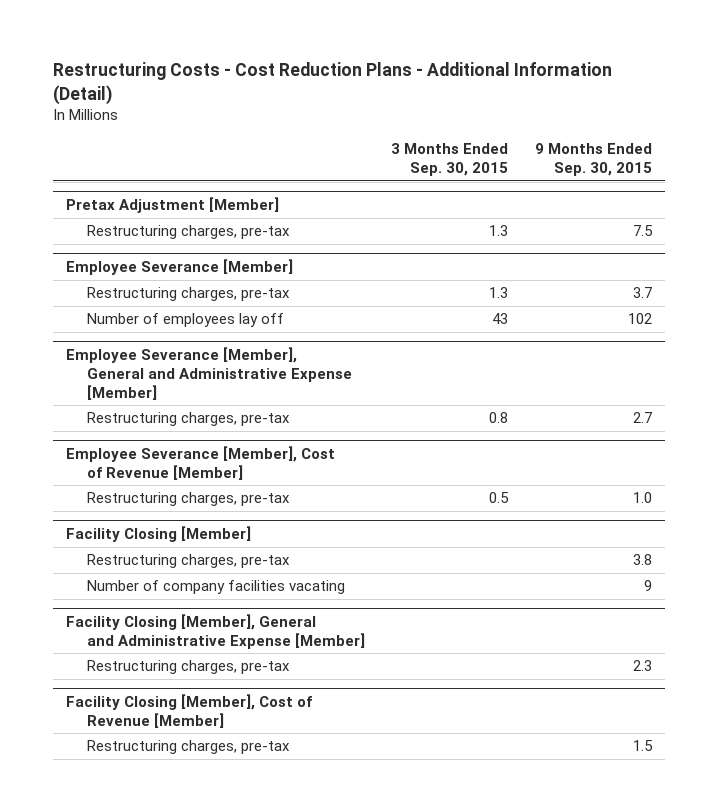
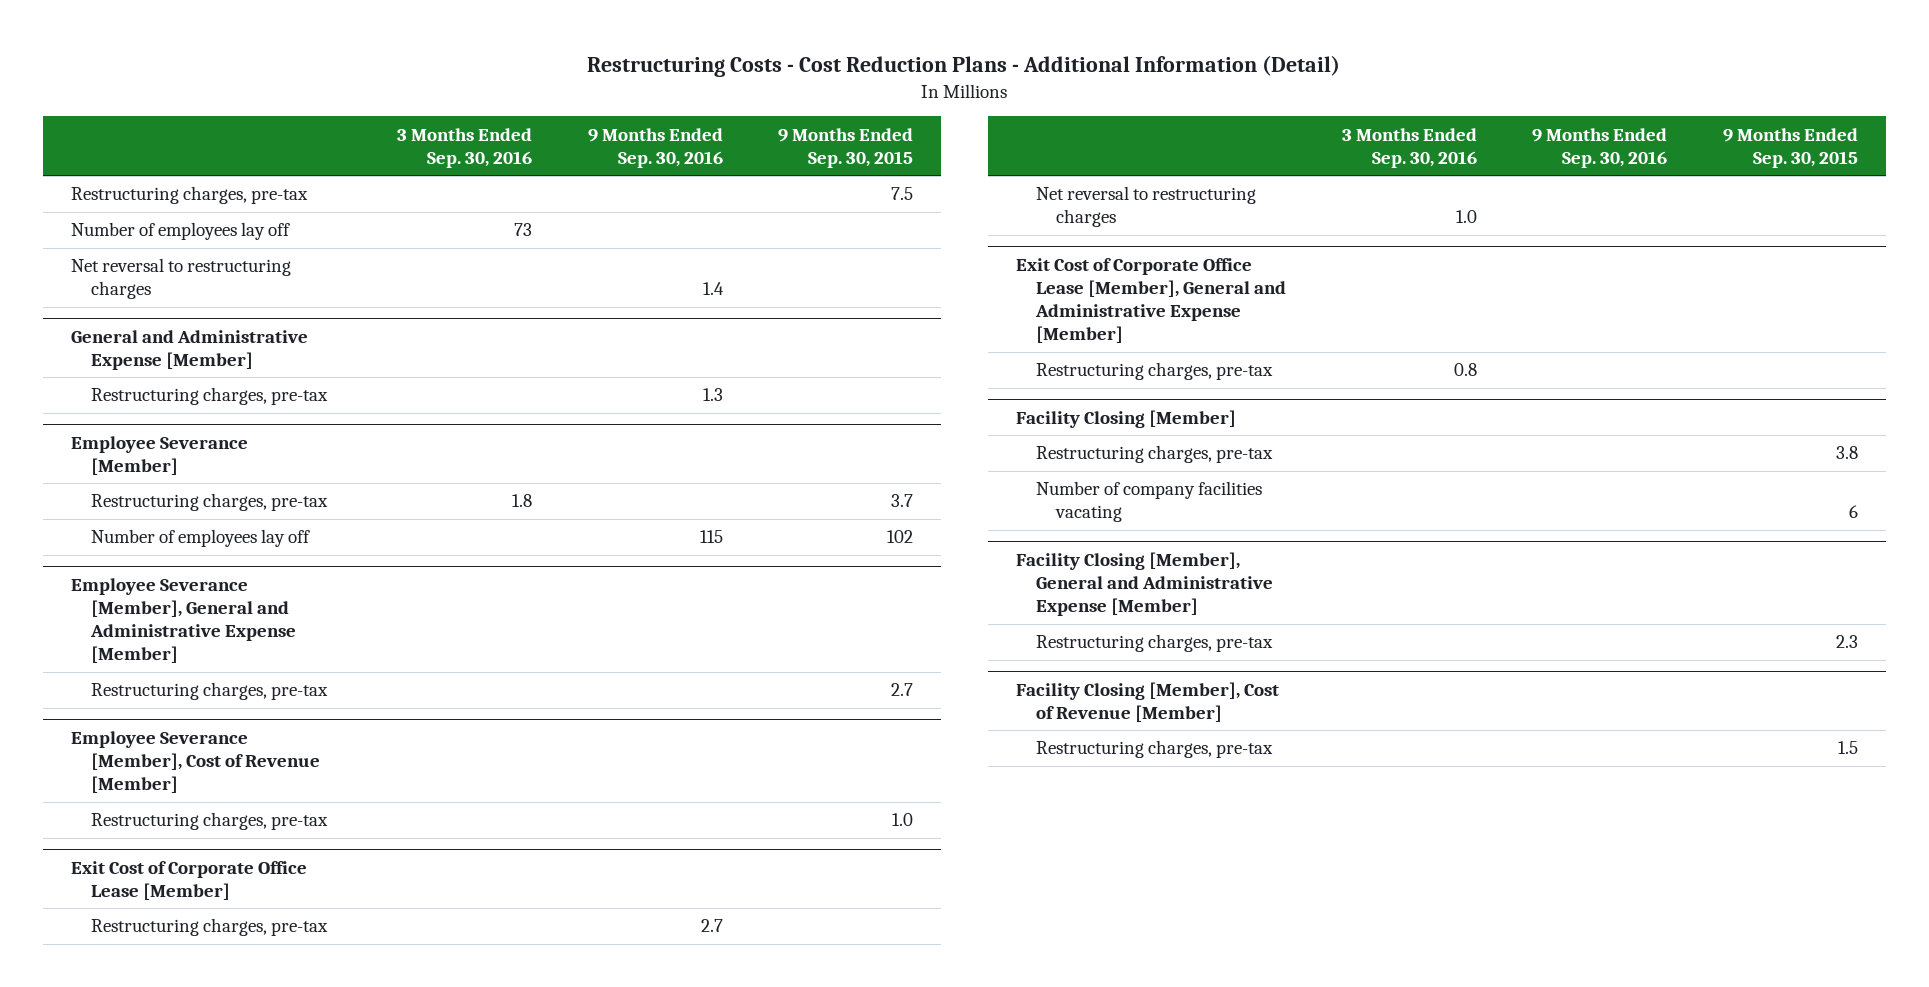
[391,143,509,177] 3 Months Ended Sep. 30, 2015 -> none
none -> [396,127,532,168] 3 Months Ended Sep. 30, 2016
none -> [587,127,723,168] 9 Months Ended Sep. 30, 2016
[65,196,279,213] Pretax Adjustment [Member] -> none
none -> [70,222,290,241] Number of employees lay off
none -> [70,258,291,300] Net reversal to restructuring charges
none -> [70,329,308,370] General and Administrative Expense [Member]
none -> [91,387,329,406] Restructuring charges, pre-tax
none -> [70,860,307,900] Exit Cost of Corporate Office Lease [Member]
none -> [91,918,329,937] Restructuring charges, pre-tax
none -> [1036,186,1257,228] Net reversal to restructuring charges
none -> [1015,257,1287,344] Exit Cost of Corporate Office Lease [Member], General and Administrative Expense [Member]
none -> [1036,362,1274,381] Restructuring charges, pre-tax
[643,580,652,592] 9 -> [1848,505,1858,519] 6

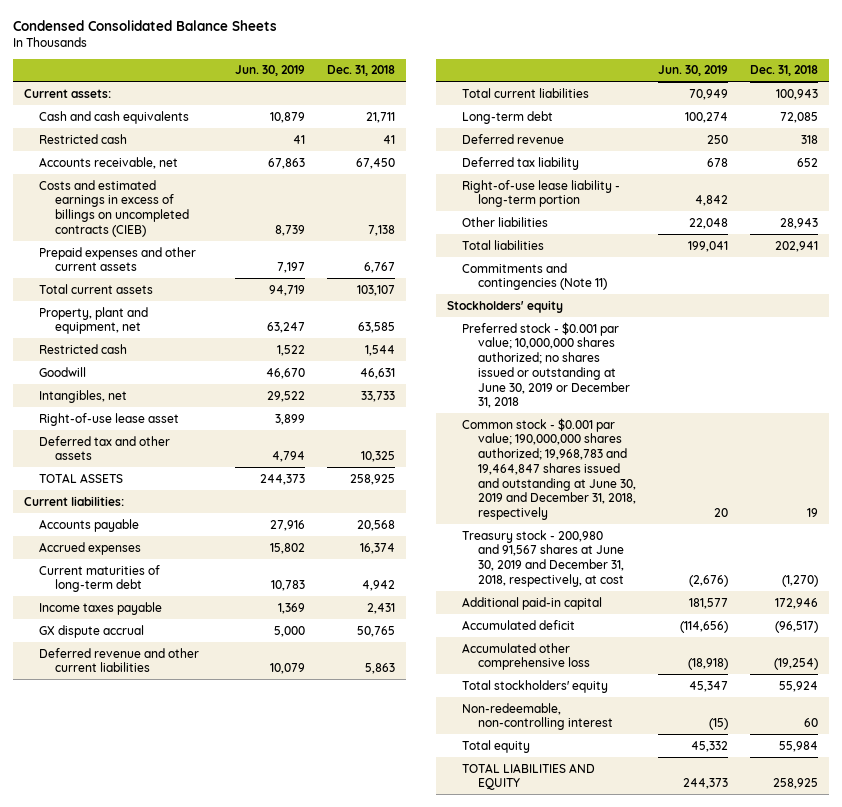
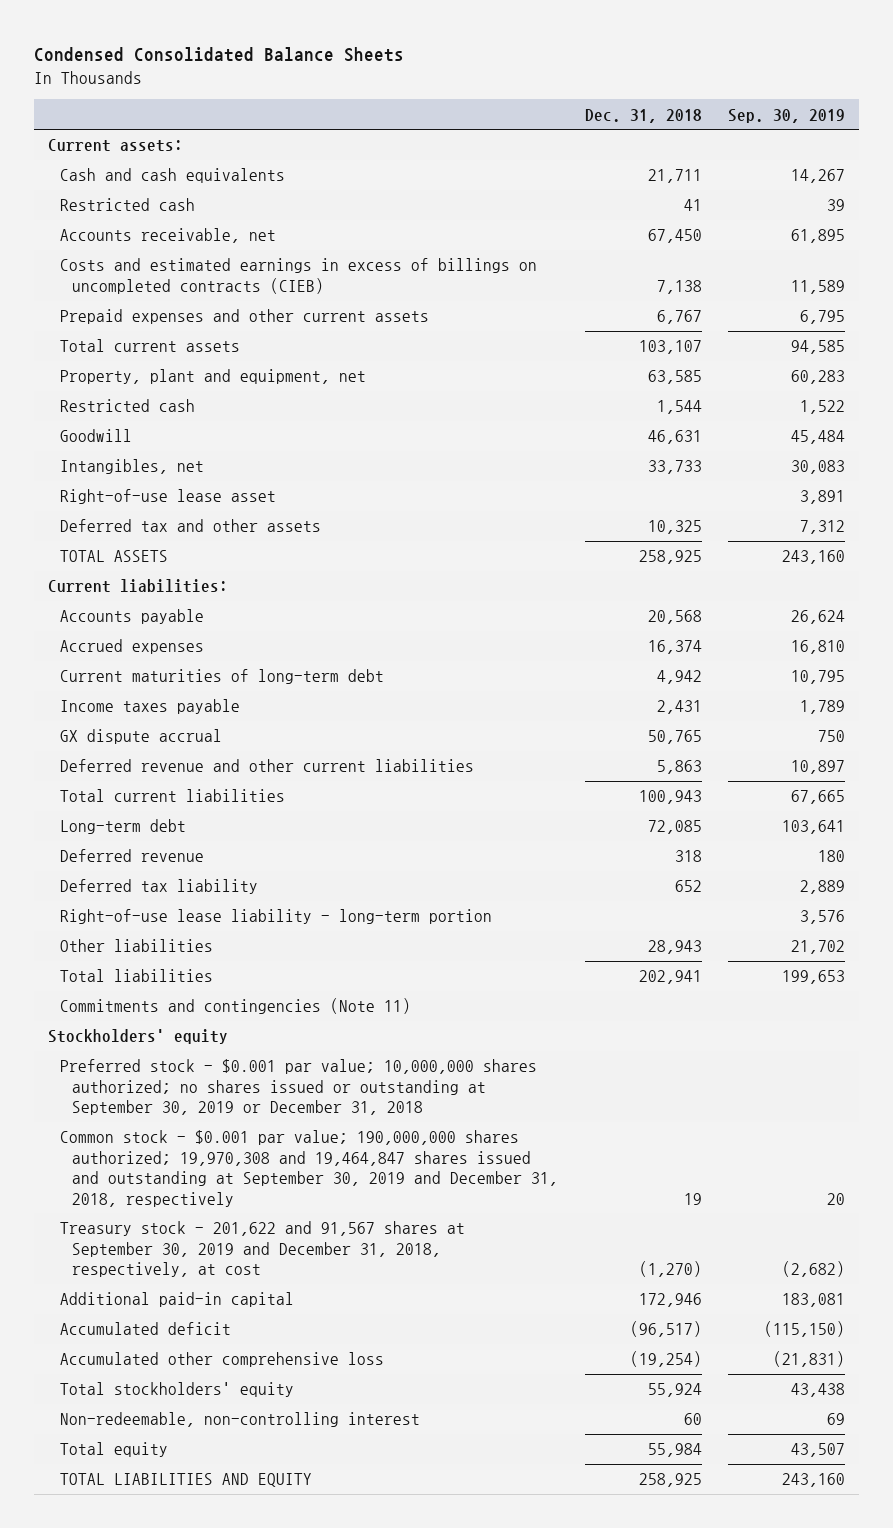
[234,65,305,77] Jun. 30, 2019 -> none
none -> [728,108,846,123] Sep. 30, 2019
[462,321,630,409] Preferred stock - $0.001 par value; 10,000,000 shares authorized; no shares issued or outstanding at June 30, 2019 or December 31, 2018 -> [59,1059,537,1116] Preferred stock - $0.001 par value; 10,000,000 shares authorized; no shares issued or outstanding at September 30, 2019 or December 31, 2018
[462,417,636,521] Common stock - $0.001 par value; 190,000,000 shares authorized; 19,968,783 and 19,464,847 shares issued and outstanding at June 30, 2019 and December 31, 2018, respectively -> [59,1130,559,1207] Common stock - $0.001 par value; 190,000,000 shares authorized; 19,970,308 and 19,464,847 shares issued and outstanding at September 30, 2019 and December 31, 2018, respectively
[462,529,624,587] Treasury stock - 200,980 and 91,567 shares at June 30, 2019 and December 31, 2018, respectively, at cost -> [59,1221,465,1278] Treasury stock - 201,622 and 91,567 shares at September 30, 2019 and December 31, 2018, respectively, at cost

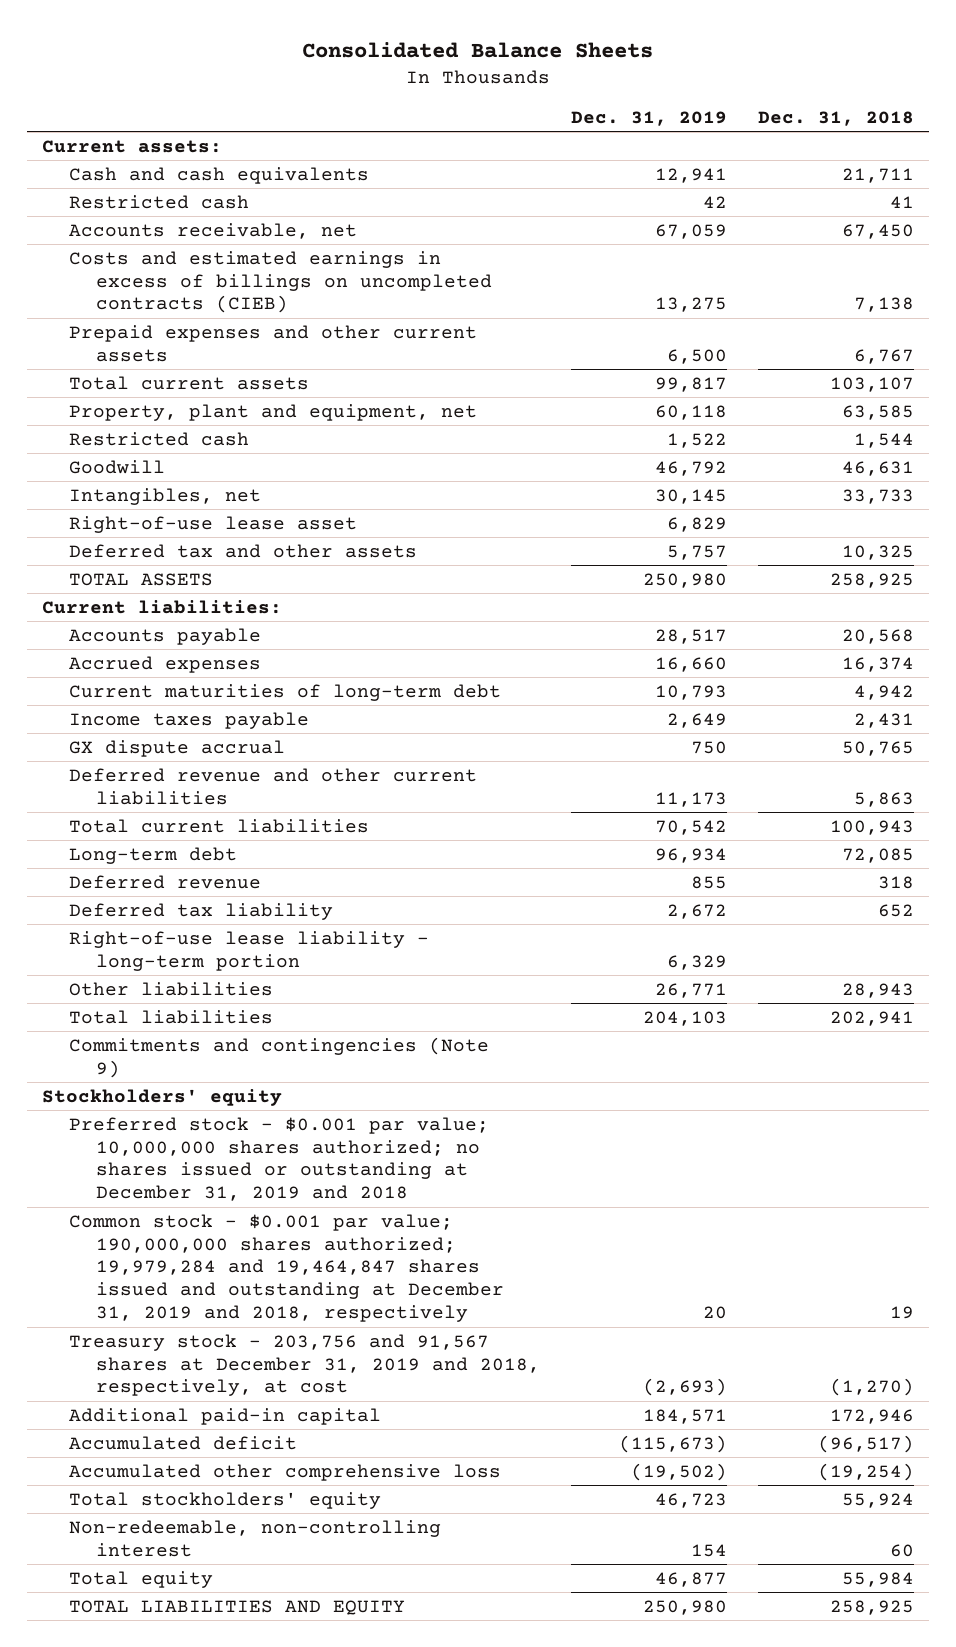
[34,47,405,63] Condensed Consolidated Balance Sheets -> [302,42,654,59] Consolidated Balance Sheets
[728,108,846,123] Sep. 30, 2019 -> none
none -> [570,110,727,126] Dec. 31, 2019
[59,998,411,1015] Commitments and contingencies (Note 11) -> [69,1036,490,1078] Commitments and contingencies (Note 9)
[59,1059,537,1116] Preferred stock - $0.001 par value; 10,000,000 shares authorized; no shares issued or outstanding at September 30, 2019 or December 31, 2018 -> [69,1116,490,1202] Preferred stock - $0.001 par value; 10,000,000 shares authorized; no shares issued or outstanding at December 31, 2019 and 2018
[59,1130,559,1207] Common stock - $0.001 par value; 190,000,000 shares authorized; 19,970,308 and 19,464,847 shares issued and outstanding at September 30, 2019 and December 31, 2018, respectively -> [69,1213,504,1323] Common stock - $0.001 par value; 190,000,000 shares authorized; 19,979,284 and 19,464,847 shares issued and outstanding at December 31, 2019 and 2018, respectively
[59,1221,465,1278] Treasury stock - 201,622 and 91,567 shares at September 30, 2019 and December 31, 2018, respectively, at cost -> [69,1333,540,1397] Treasury stock - 203,756 and 91,567 shares at December 31, 2019 and 2018, respectively, at cost

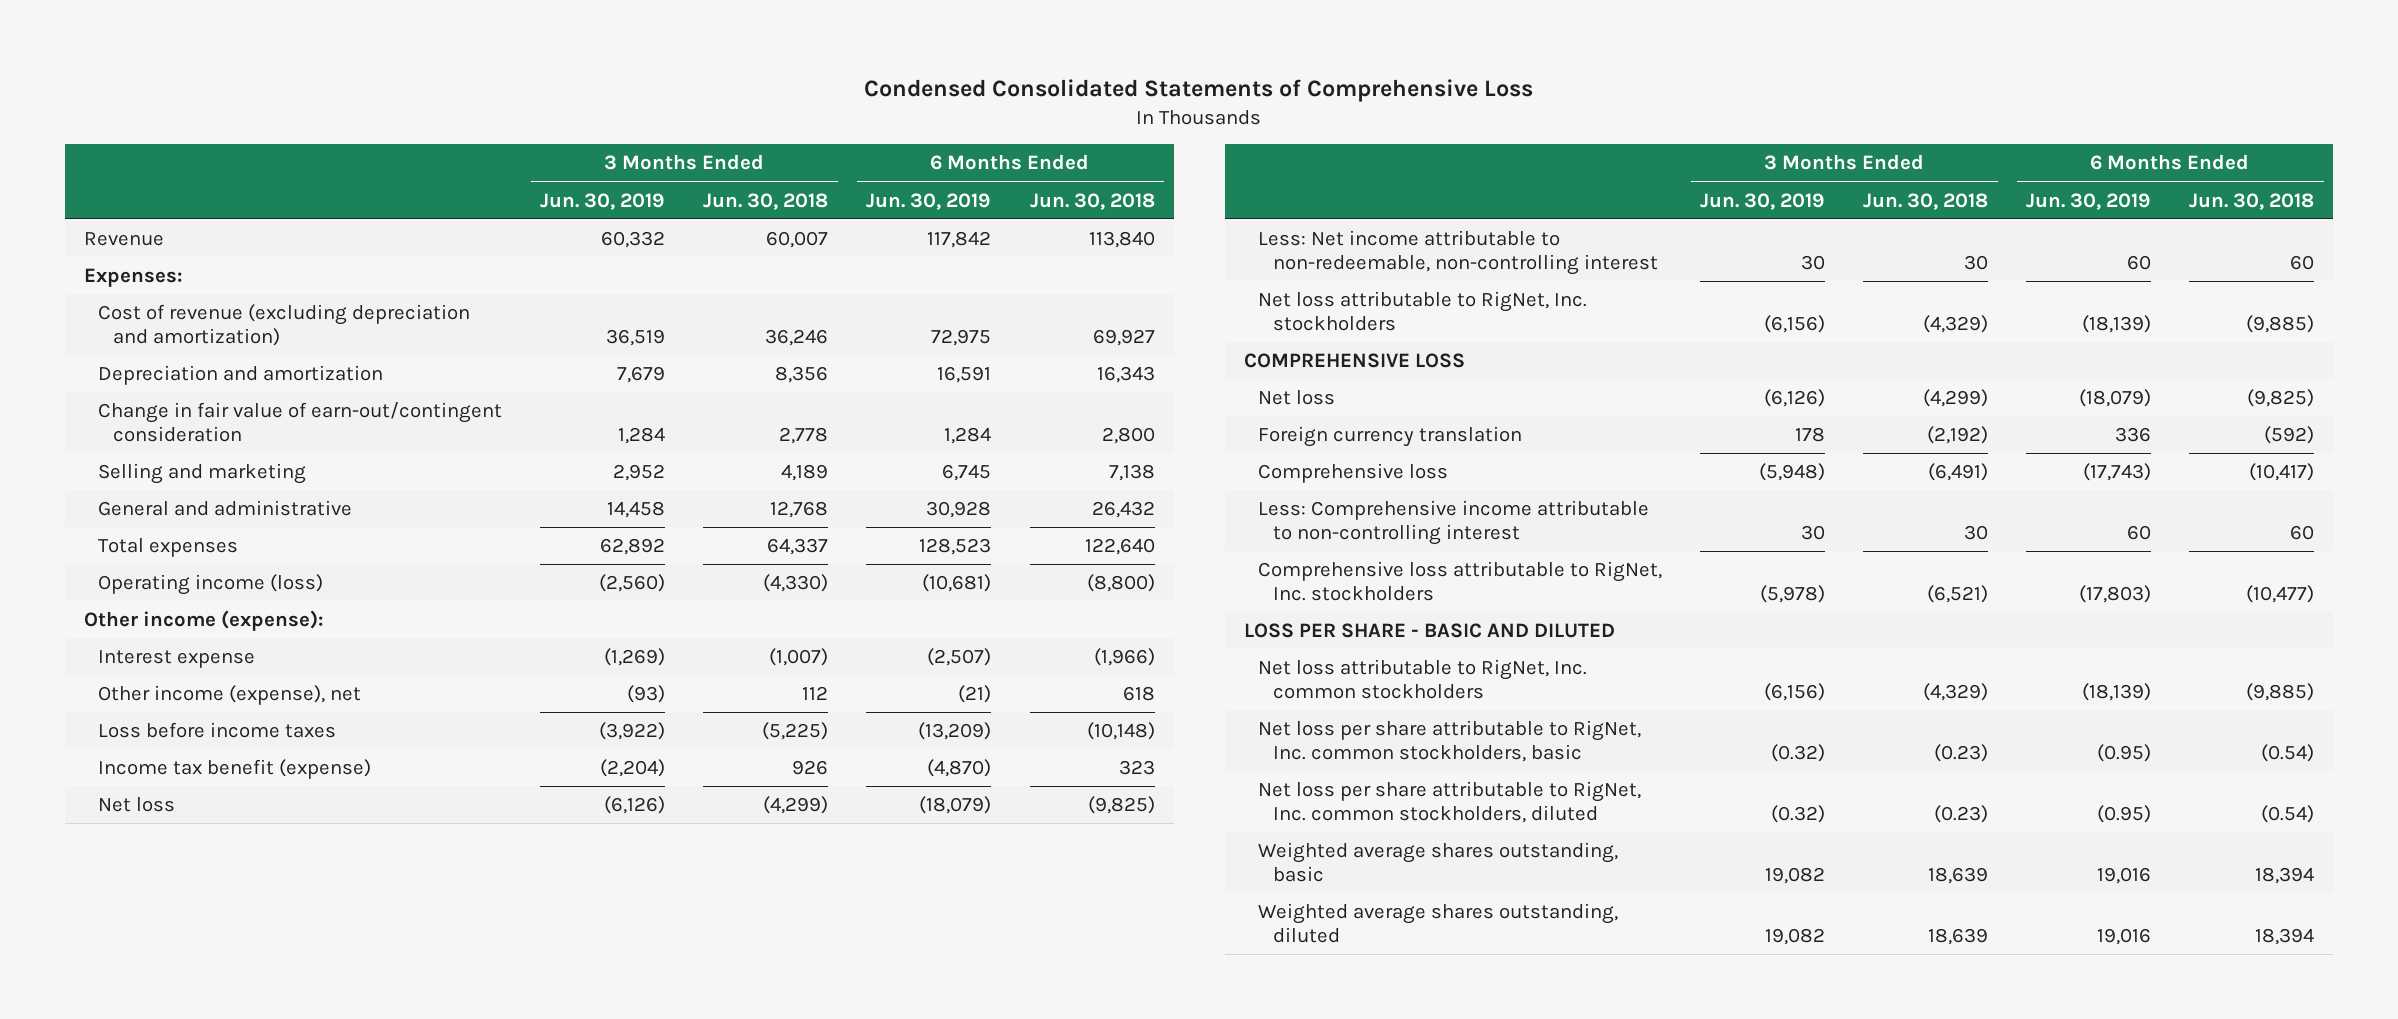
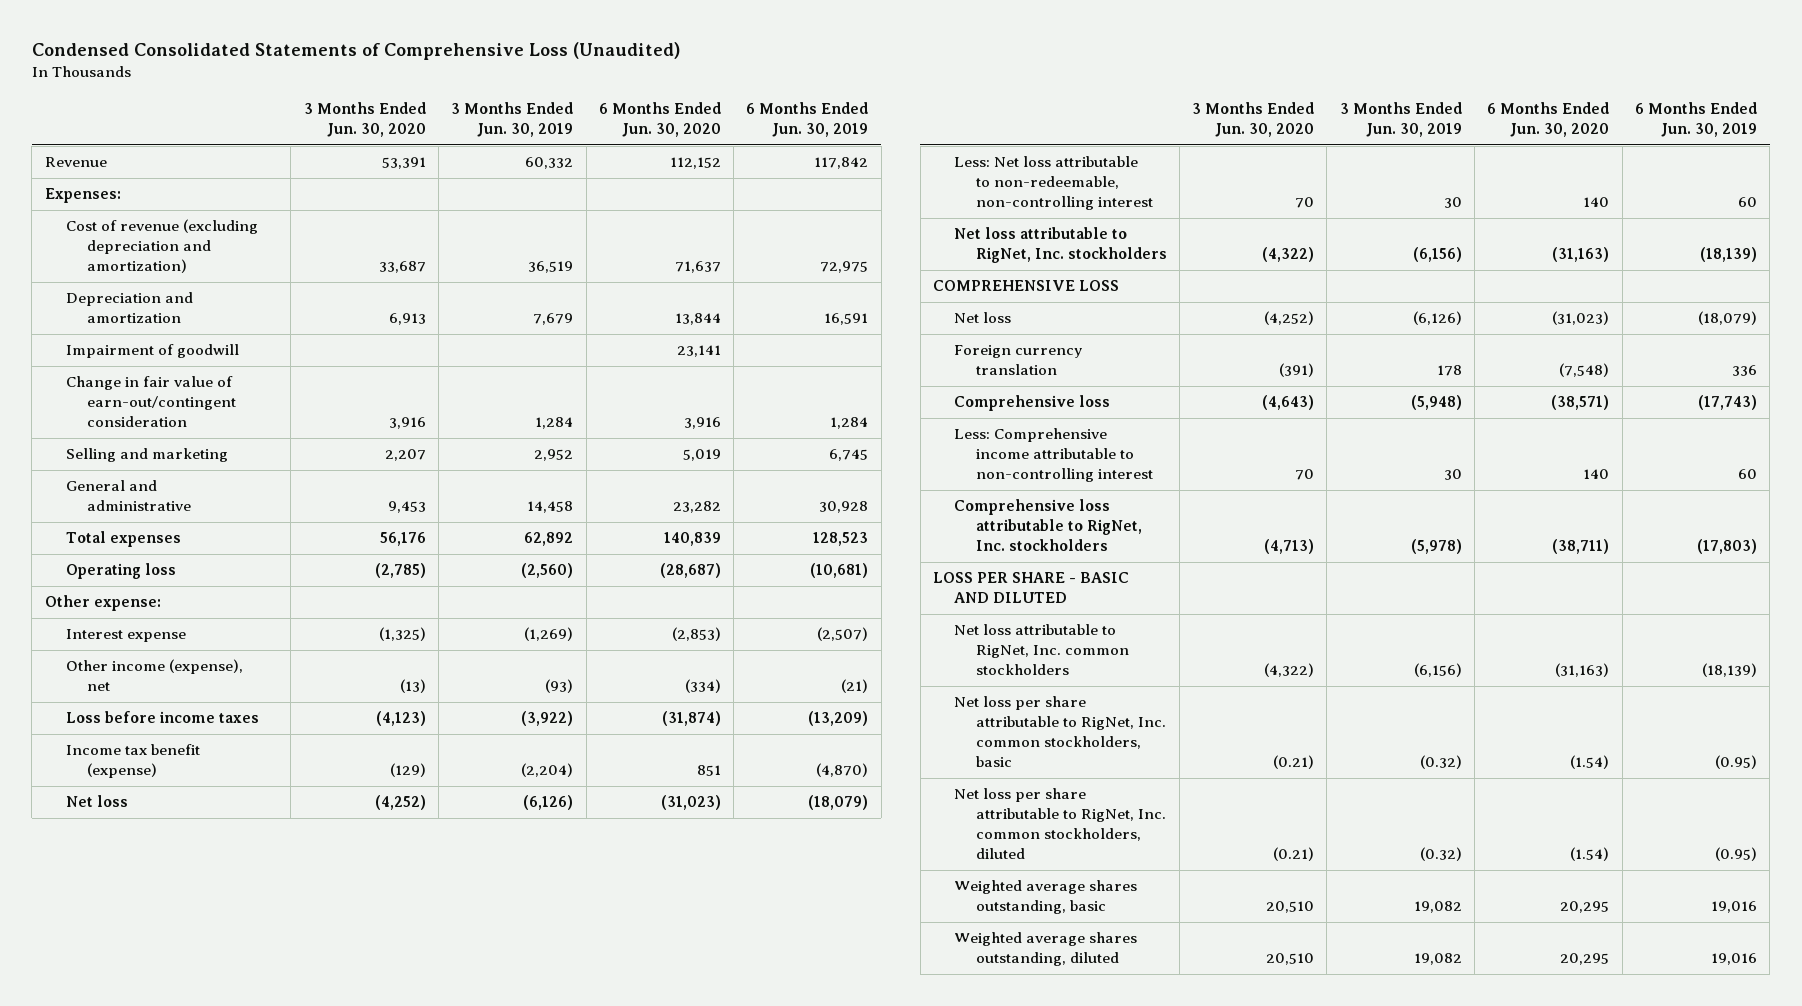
[864,79,1534,103] Condensed Consolidated Statements of Comprehensive Loss -> [31,42,680,61] Condensed Consolidated Statements of Comprehensive Loss (Unaudited)
[703,192,829,210] Jun. 30, 2018 -> none
[1029,192,1155,210] Jun. 30, 2018 -> none
none -> [303,102,426,138] 3 Months Ended Jun. 30, 2020
none -> [598,102,721,138] 6 Months Ended Jun. 30, 2020
none -> [65,344,239,359] Impairment of goodwill
[98,574,324,596] Operating income (loss) -> [65,563,176,580] Operating loss
[83,610,324,632] Other income (expense): -> [44,595,161,612] Other expense:
[1258,230,1658,276] Less: Net income attributable to non-redeemable, non-controlling interest -> [954,156,1153,211] Less: Net loss attributable to non-redeemable, non-controlling interest

